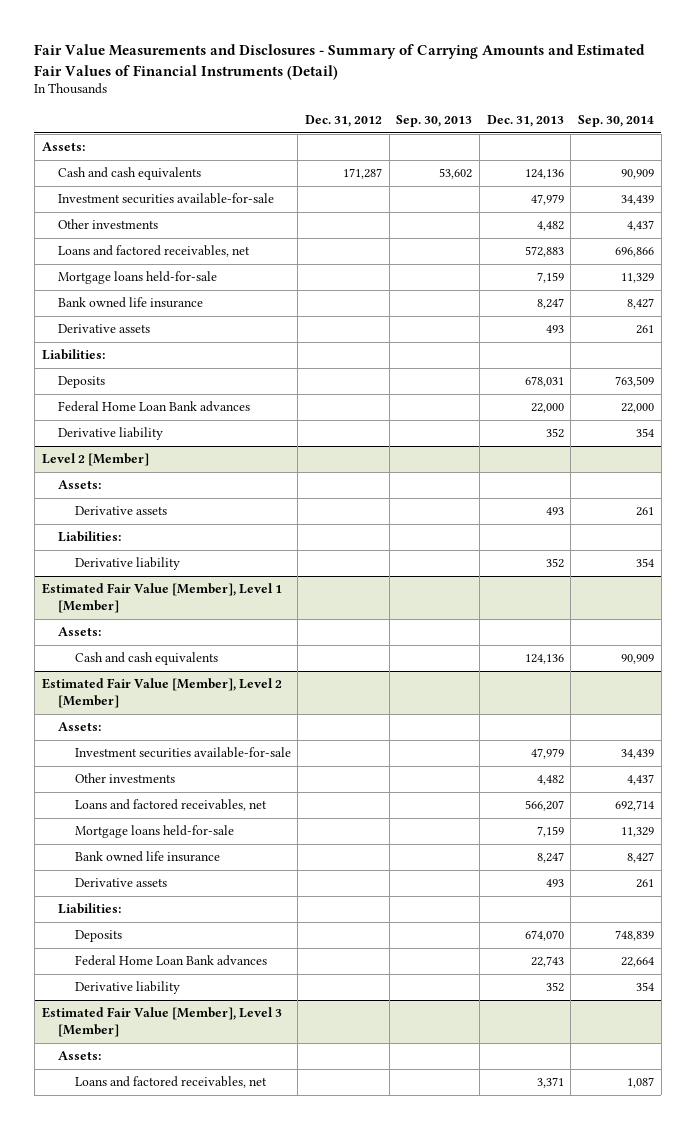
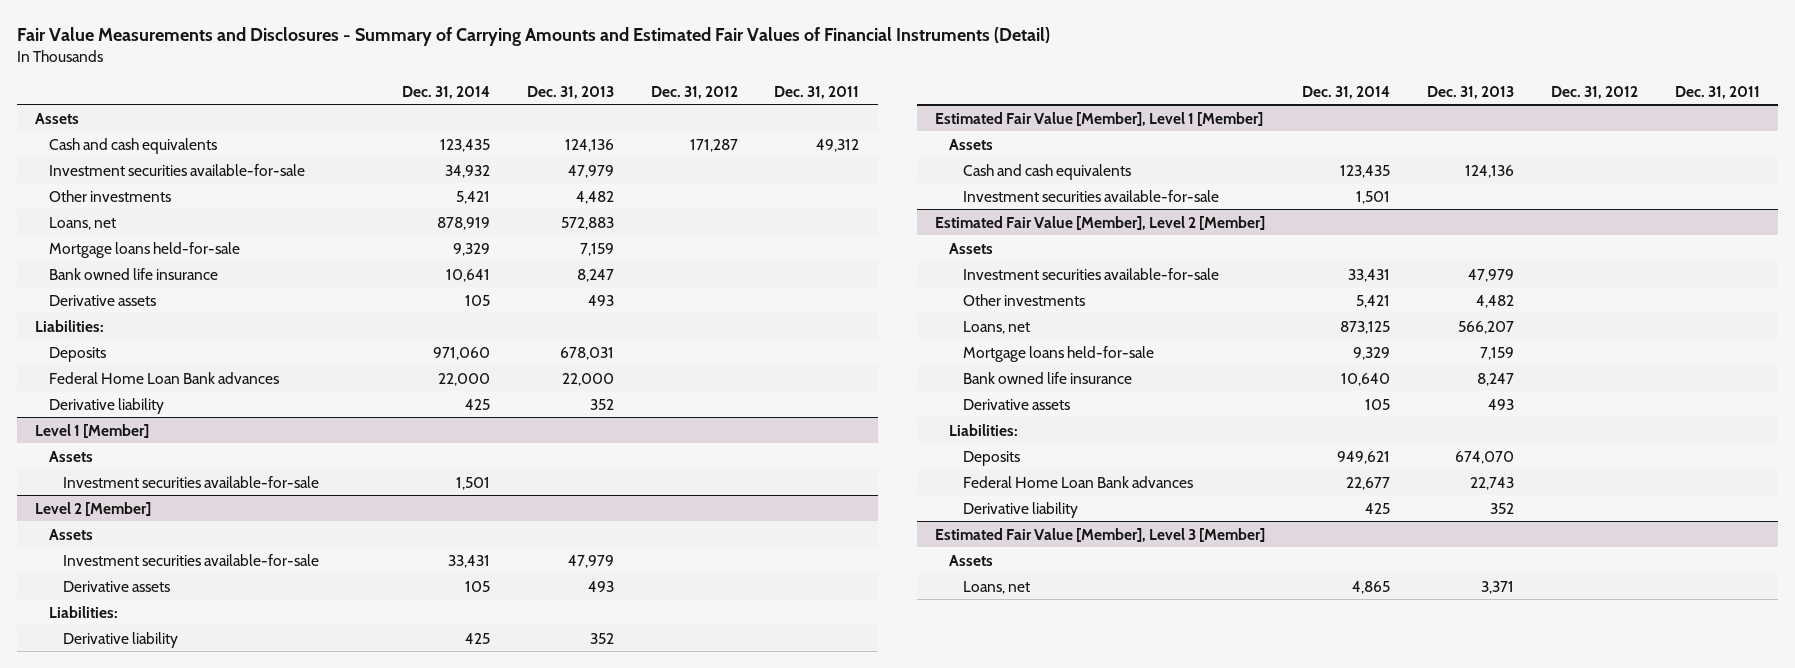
[396,115,473,128] Sep. 30, 2013 -> none
[578,115,655,128] Sep. 30, 2014 -> none
none -> [401,85,490,99] Dec. 31, 2014
none -> [774,85,860,99] Dec. 31, 2011
[41,142,85,152] Assets: -> [35,112,80,124] Assets
[58,245,251,258] Loans and factored receivables, net -> [49,216,117,230] Loans, net
none -> [35,423,150,438] Level 1 [Member]
none -> [49,450,94,462] Assets
none -> [62,475,319,488] Investment securities available-for-sale
[58,480,102,490] Assets: -> [49,528,94,540] Assets
none -> [62,553,319,566] Investment securities available-for-sale
[58,627,102,637] Assets: -> [949,138,994,150] Assets
none -> [963,189,1220,202] Investment securities available-for-sale
[58,722,102,732] Assets: -> [949,242,994,254] Assets
[74,799,267,812] Loans and factored receivables, net -> [963,320,1031,334] Loans, net
[58,1051,102,1061] Assets: -> [949,554,994,566] Assets
[74,1076,267,1089] Loans and factored receivables, net -> [963,580,1031,594] Loans, net

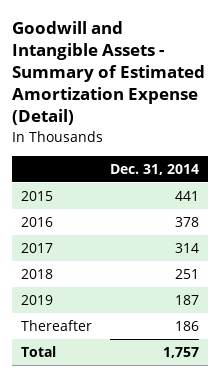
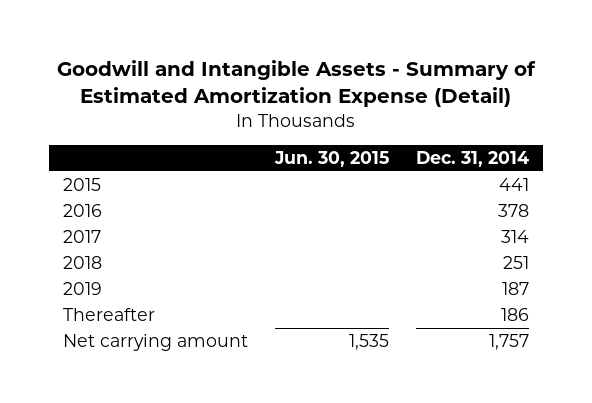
none -> [273,150,389,167] Jun. 30, 2015
[20,346,56,358] Total -> [62,334,248,352] Net carrying amount

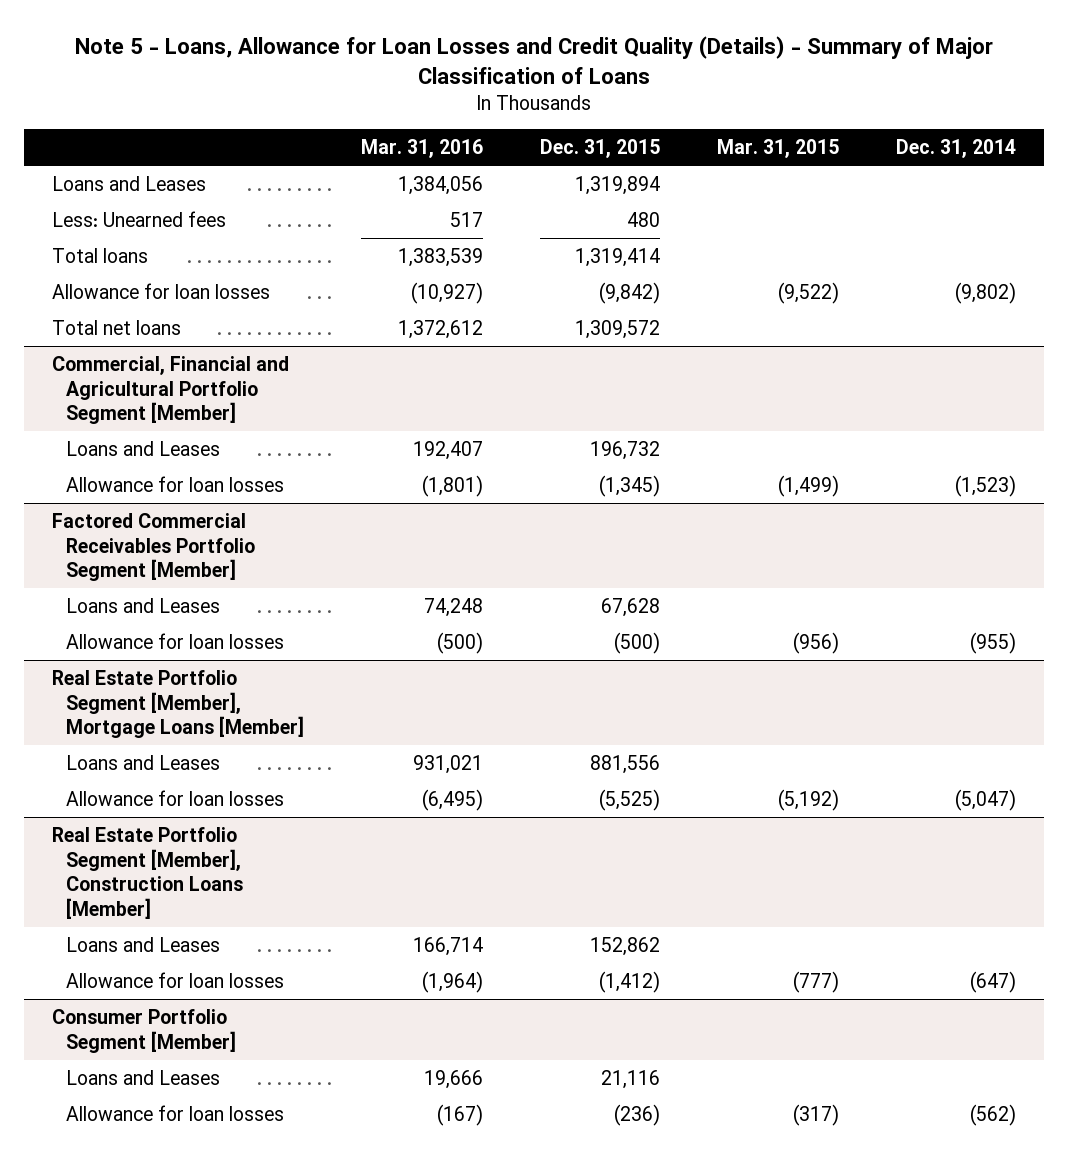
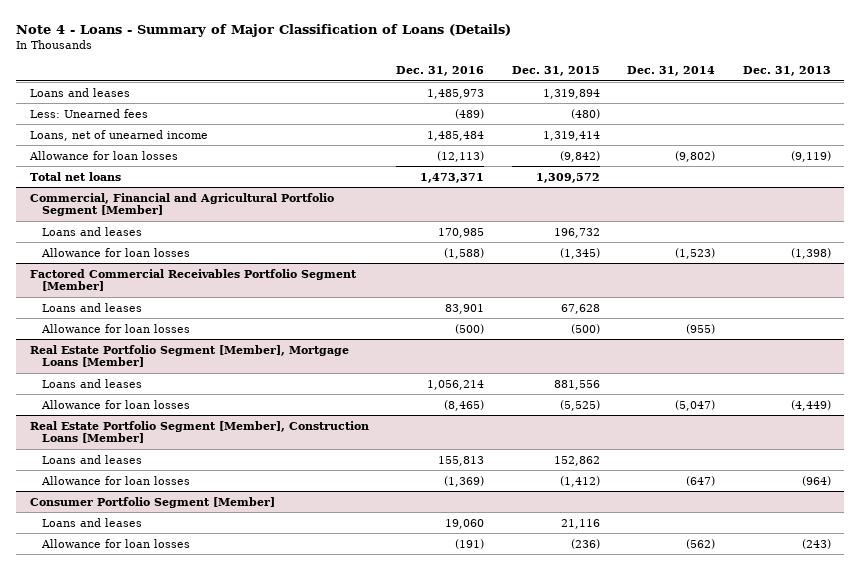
[75,35,994,84] Note 5 - Loans, Allowance for Loan Losses and Credit Quality (Details) - Summary of Major Classification of Loans -> [16,23,512,37] Note 4 - Loans - Summary of Major Classification of Loans (Details)
[360,138,483,158] Mar. 31, 2016 -> none
[716,138,839,158] Mar. 31, 2015 -> none
none -> [396,66,485,77] Dec. 31, 2016
none -> [742,66,831,77] Dec. 31, 2013
[52,175,207,191] Loans and Leases -> [30,87,131,97] Loans and leases
[626,211,660,227] 480 -> [570,108,600,119] (480)
[52,247,149,263] Total loans -> [30,129,209,141] Loans, net of unearned income
[65,440,220,456] Loans and Leases -> [41,226,142,236] Loans and leases
[65,597,220,613] Loans and Leases -> [41,302,142,312] Loans and leases
[65,754,220,770] Loans and Leases -> [41,378,142,388] Loans and leases
[65,936,220,952] Loans and Leases -> [41,454,142,464] Loans and leases
[65,1069,220,1085] Loans and Leases -> [41,517,142,527] Loans and leases

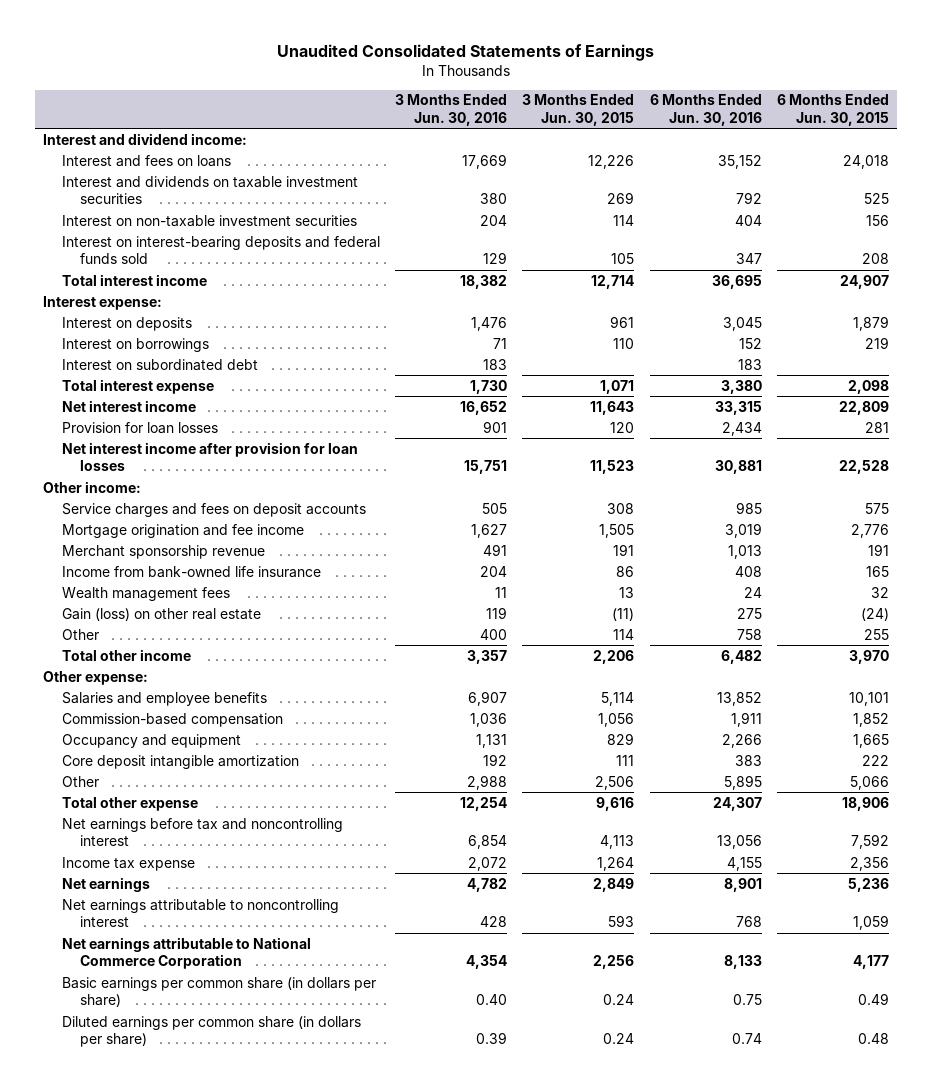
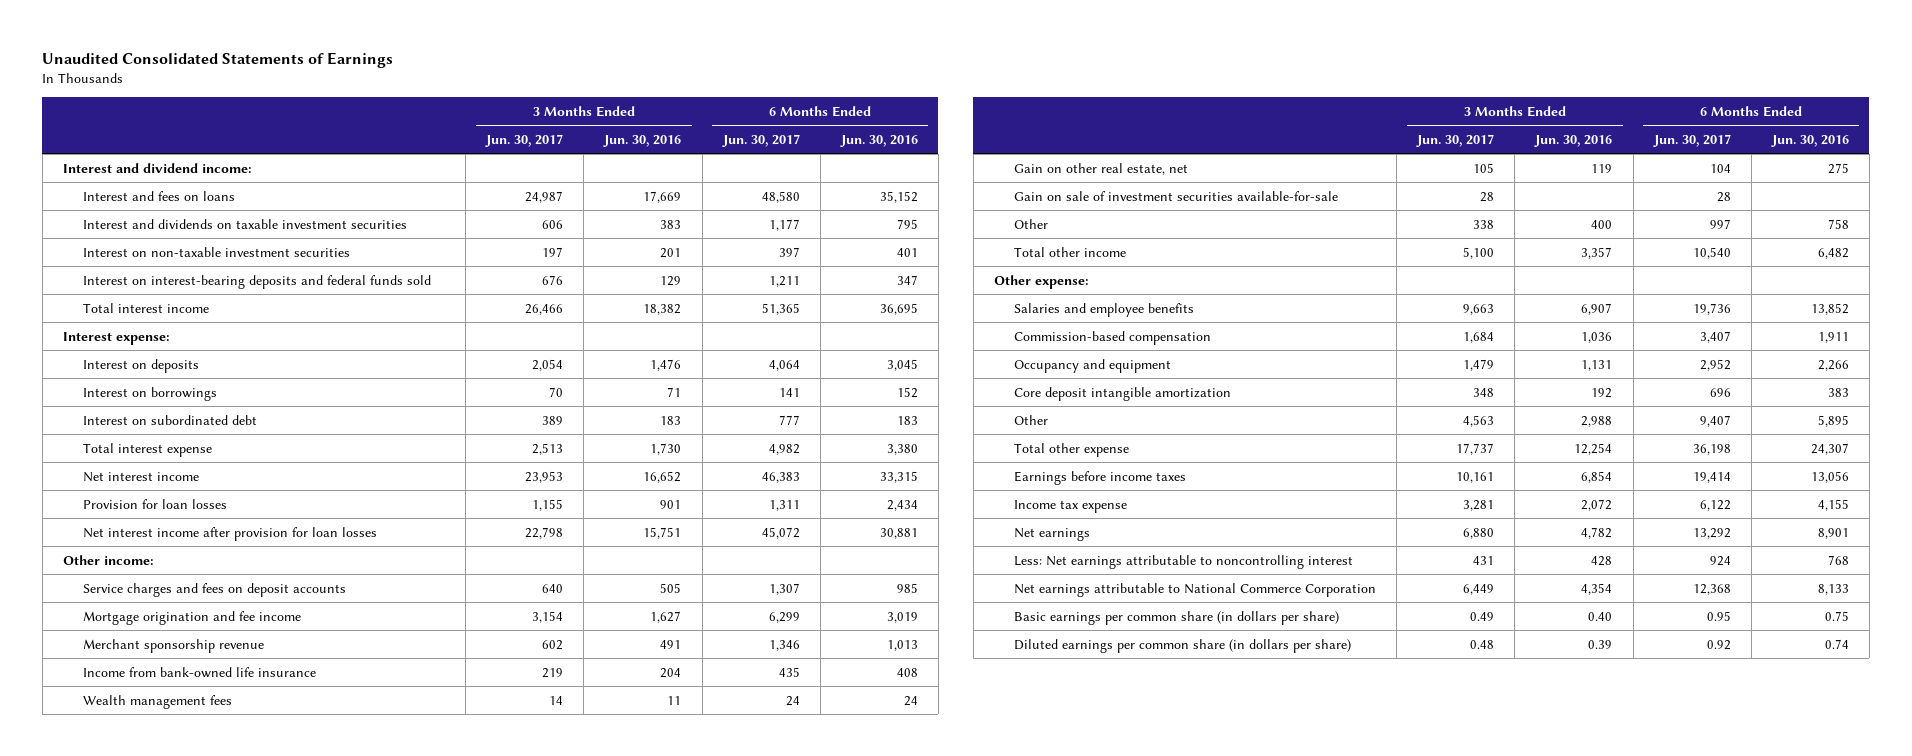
[522,94,635,126] 3 Months Ended Jun. 30, 2015 -> none
[777,94,890,126] 6 Months Ended Jun. 30, 2015 -> none
none -> [485,133,564,147] Jun. 30, 2017
none -> [721,133,800,147] Jun. 30, 2017
[479,193,507,205] 380 -> [660,219,682,229] 383
[735,192,762,205] 792 -> [896,218,918,229] 795
[479,214,507,226] 204 -> [660,247,682,258] 201
[734,214,762,226] 404 -> [896,247,918,257] 401
[61,607,261,621] Gain (loss) on other real estate -> [1014,162,1189,175] Gain on other real estate, net
none -> [1014,190,1339,201] Gain on sale of investment securities available-for-sale
[61,817,343,847] Net earnings before tax and noncontrolling interest -> [1014,470,1187,485] Earnings before income taxes
[61,898,339,928] Net earnings attributable to noncontrolling interest -> [1014,554,1354,569] Less: Net earnings attributable to noncontrolling interest

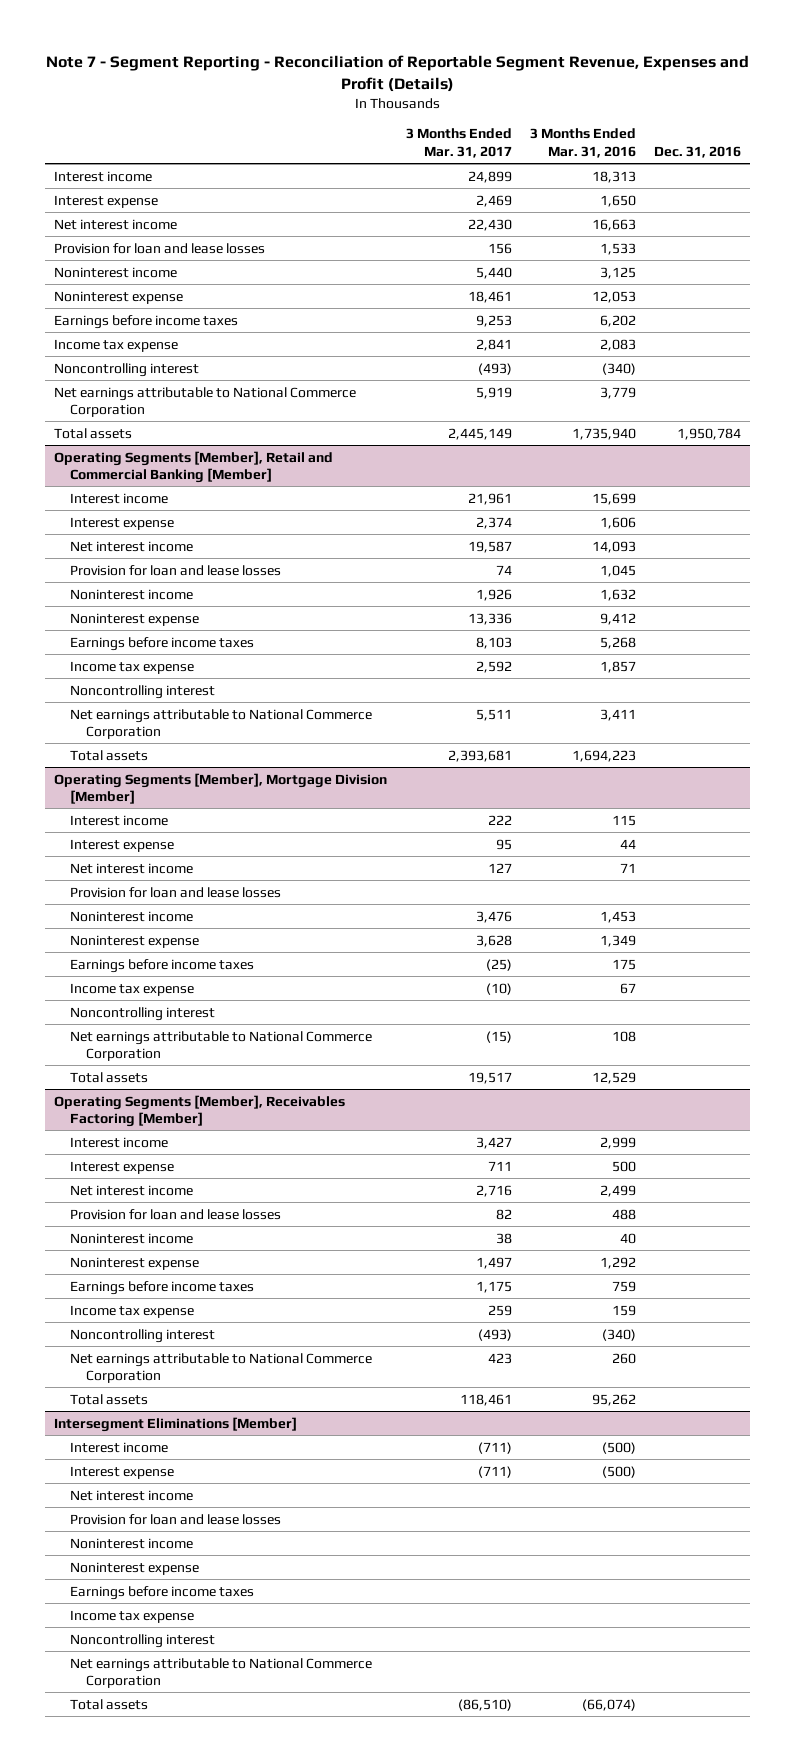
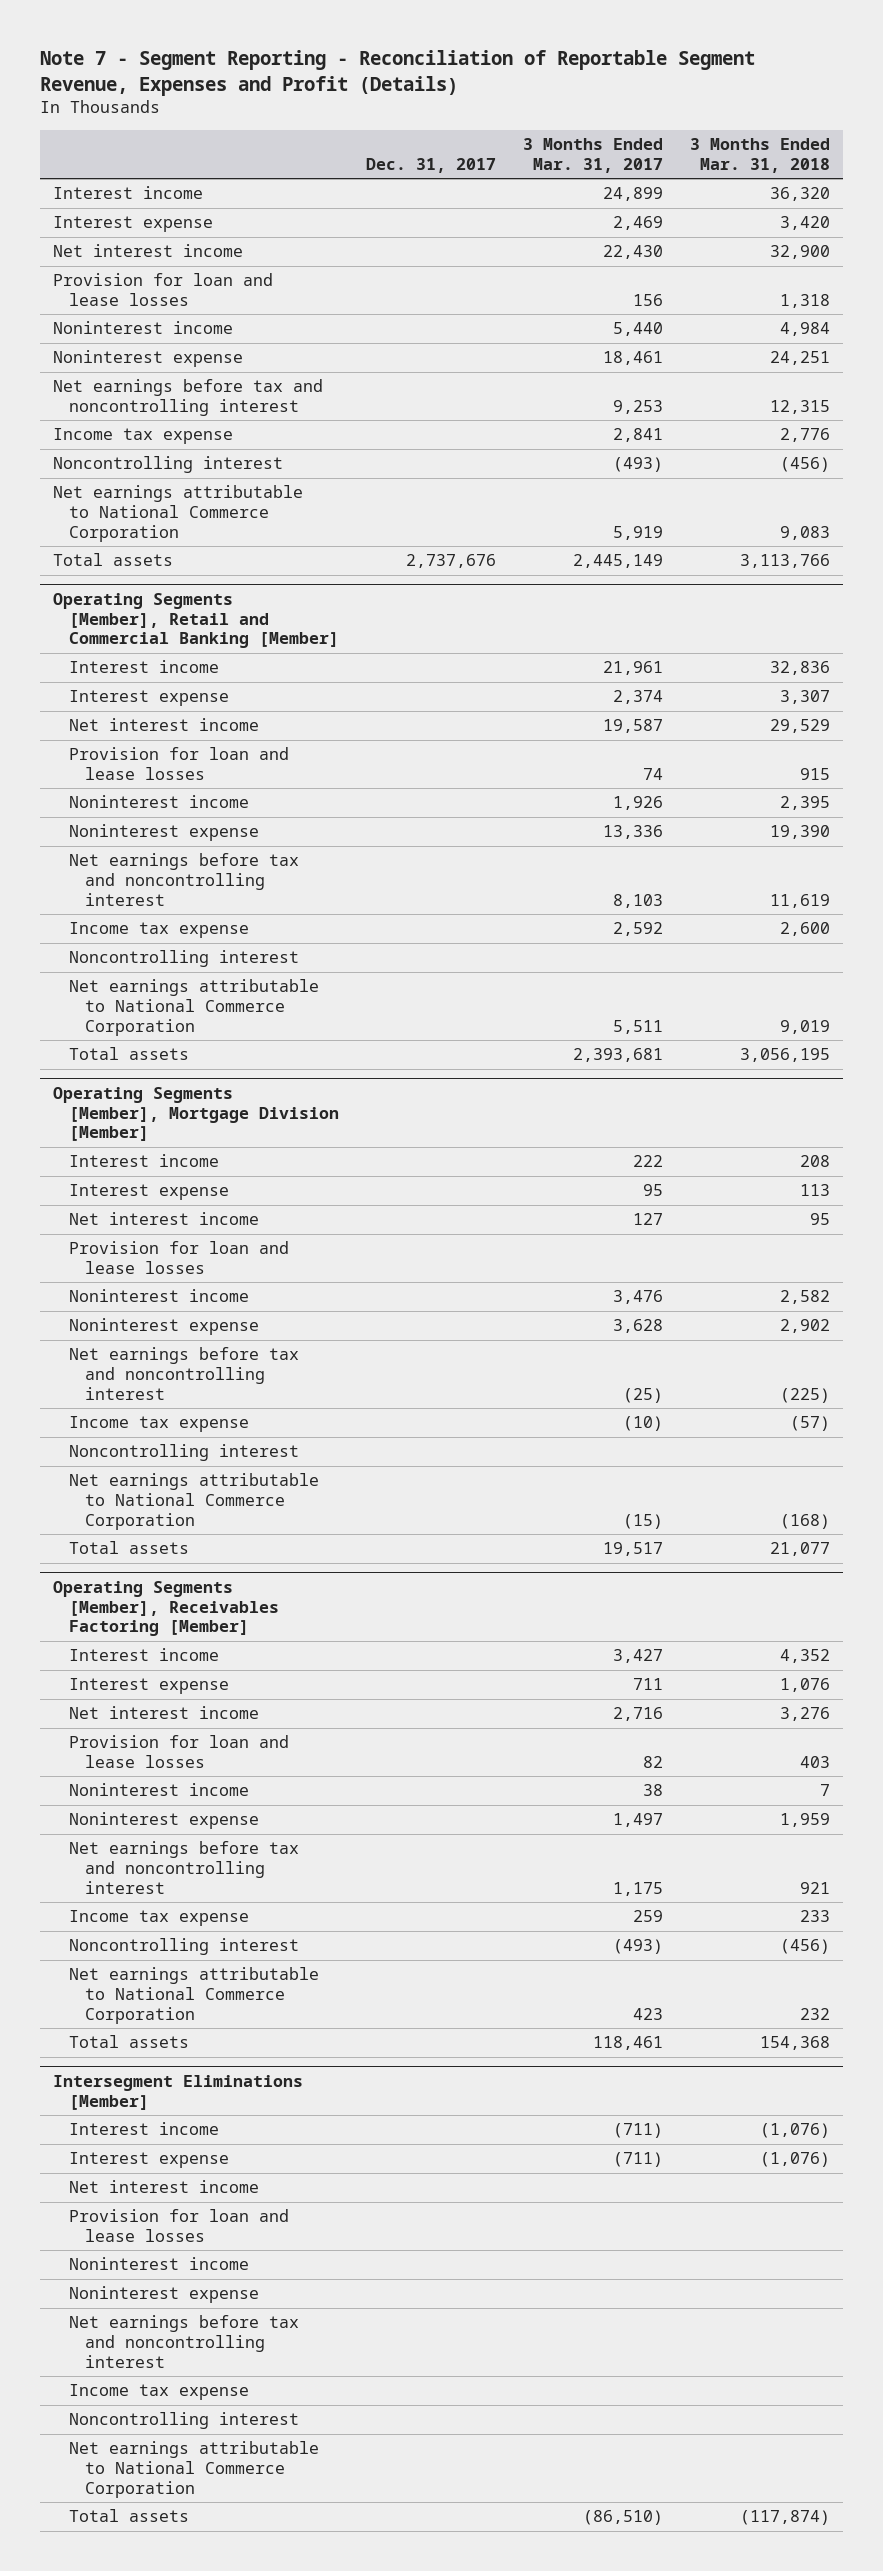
[529,128,636,158] 3 Months Ended Mar. 31, 2016 -> none
[654,145,742,158] Dec. 31, 2016 -> none
none -> [366,157,497,173] Dec. 31, 2017
none -> [689,138,830,173] 3 Months Ended Mar. 31, 2018
[54,314,239,329] Earnings before income taxes -> [53,379,324,416] Net earnings before tax and noncontrolling interest
[70,636,255,651] Earnings before income taxes -> [69,853,300,906] Net earnings before tax and noncontrolling interest
[70,958,255,973] Earnings before income taxes -> [69,1347,300,1400] Net earnings before tax and noncontrolling interest
[70,1280,255,1295] Earnings before income taxes -> [69,1841,300,1894] Net earnings before tax and noncontrolling interest
[70,1585,255,1600] Earnings before income taxes -> [69,2315,300,2368] Net earnings before tax and noncontrolling interest

